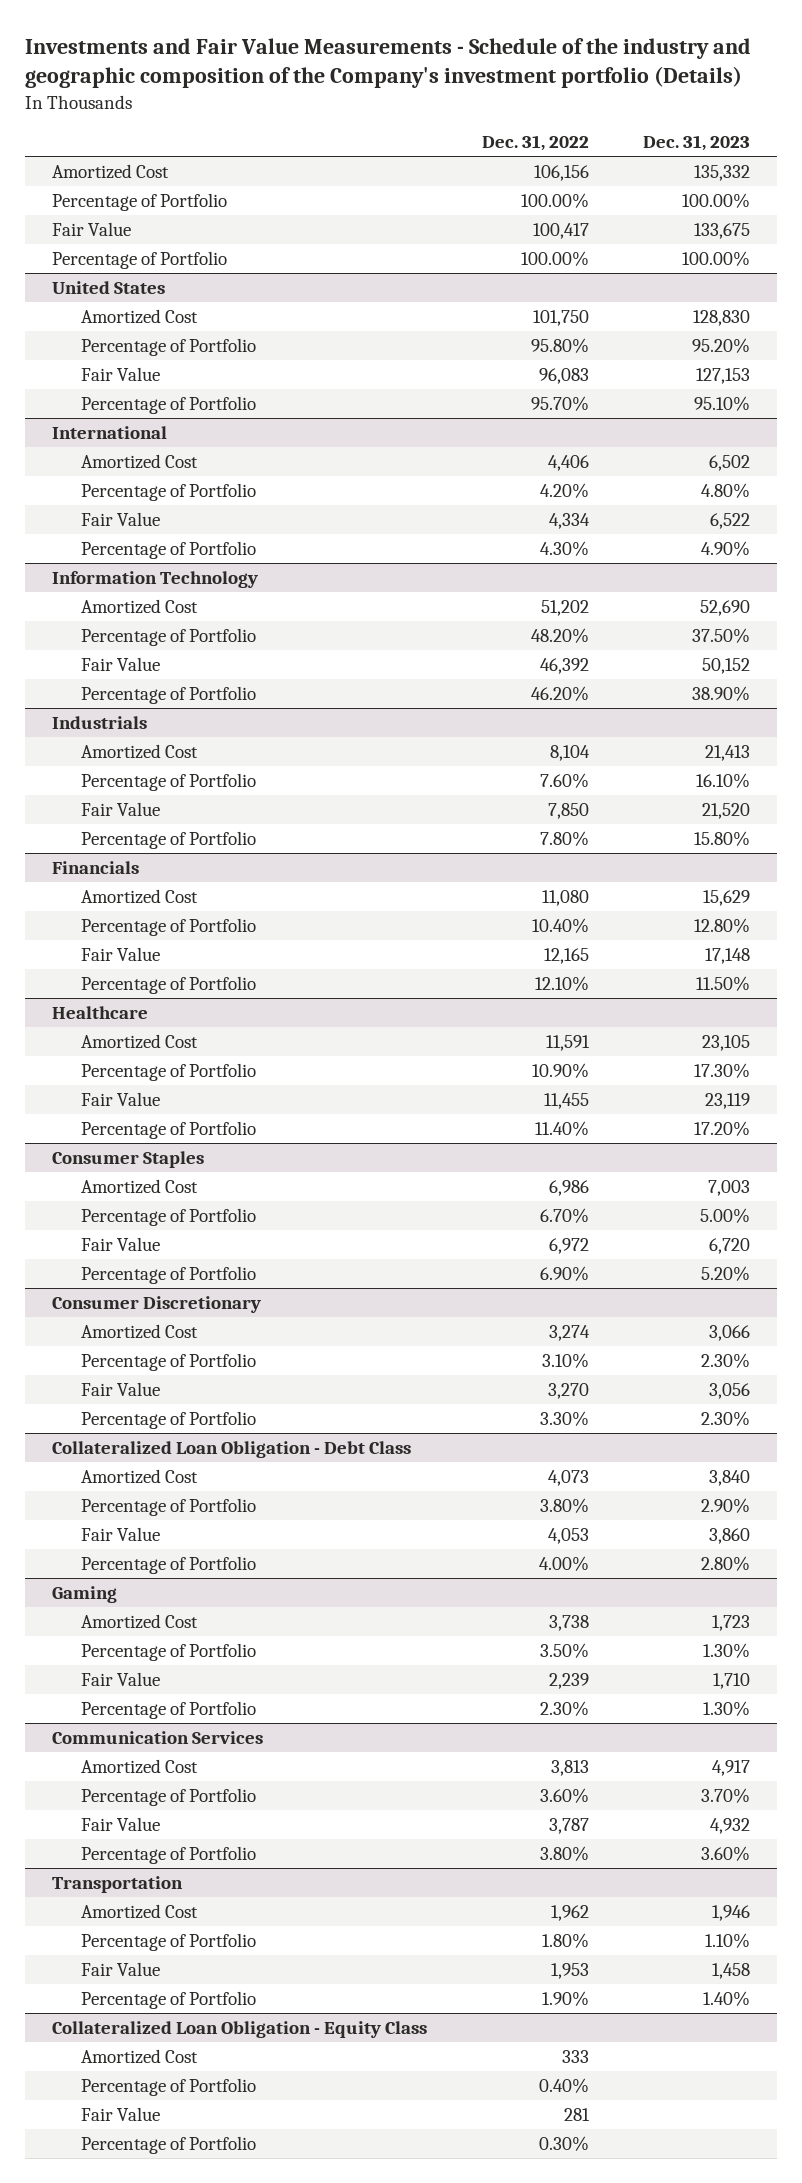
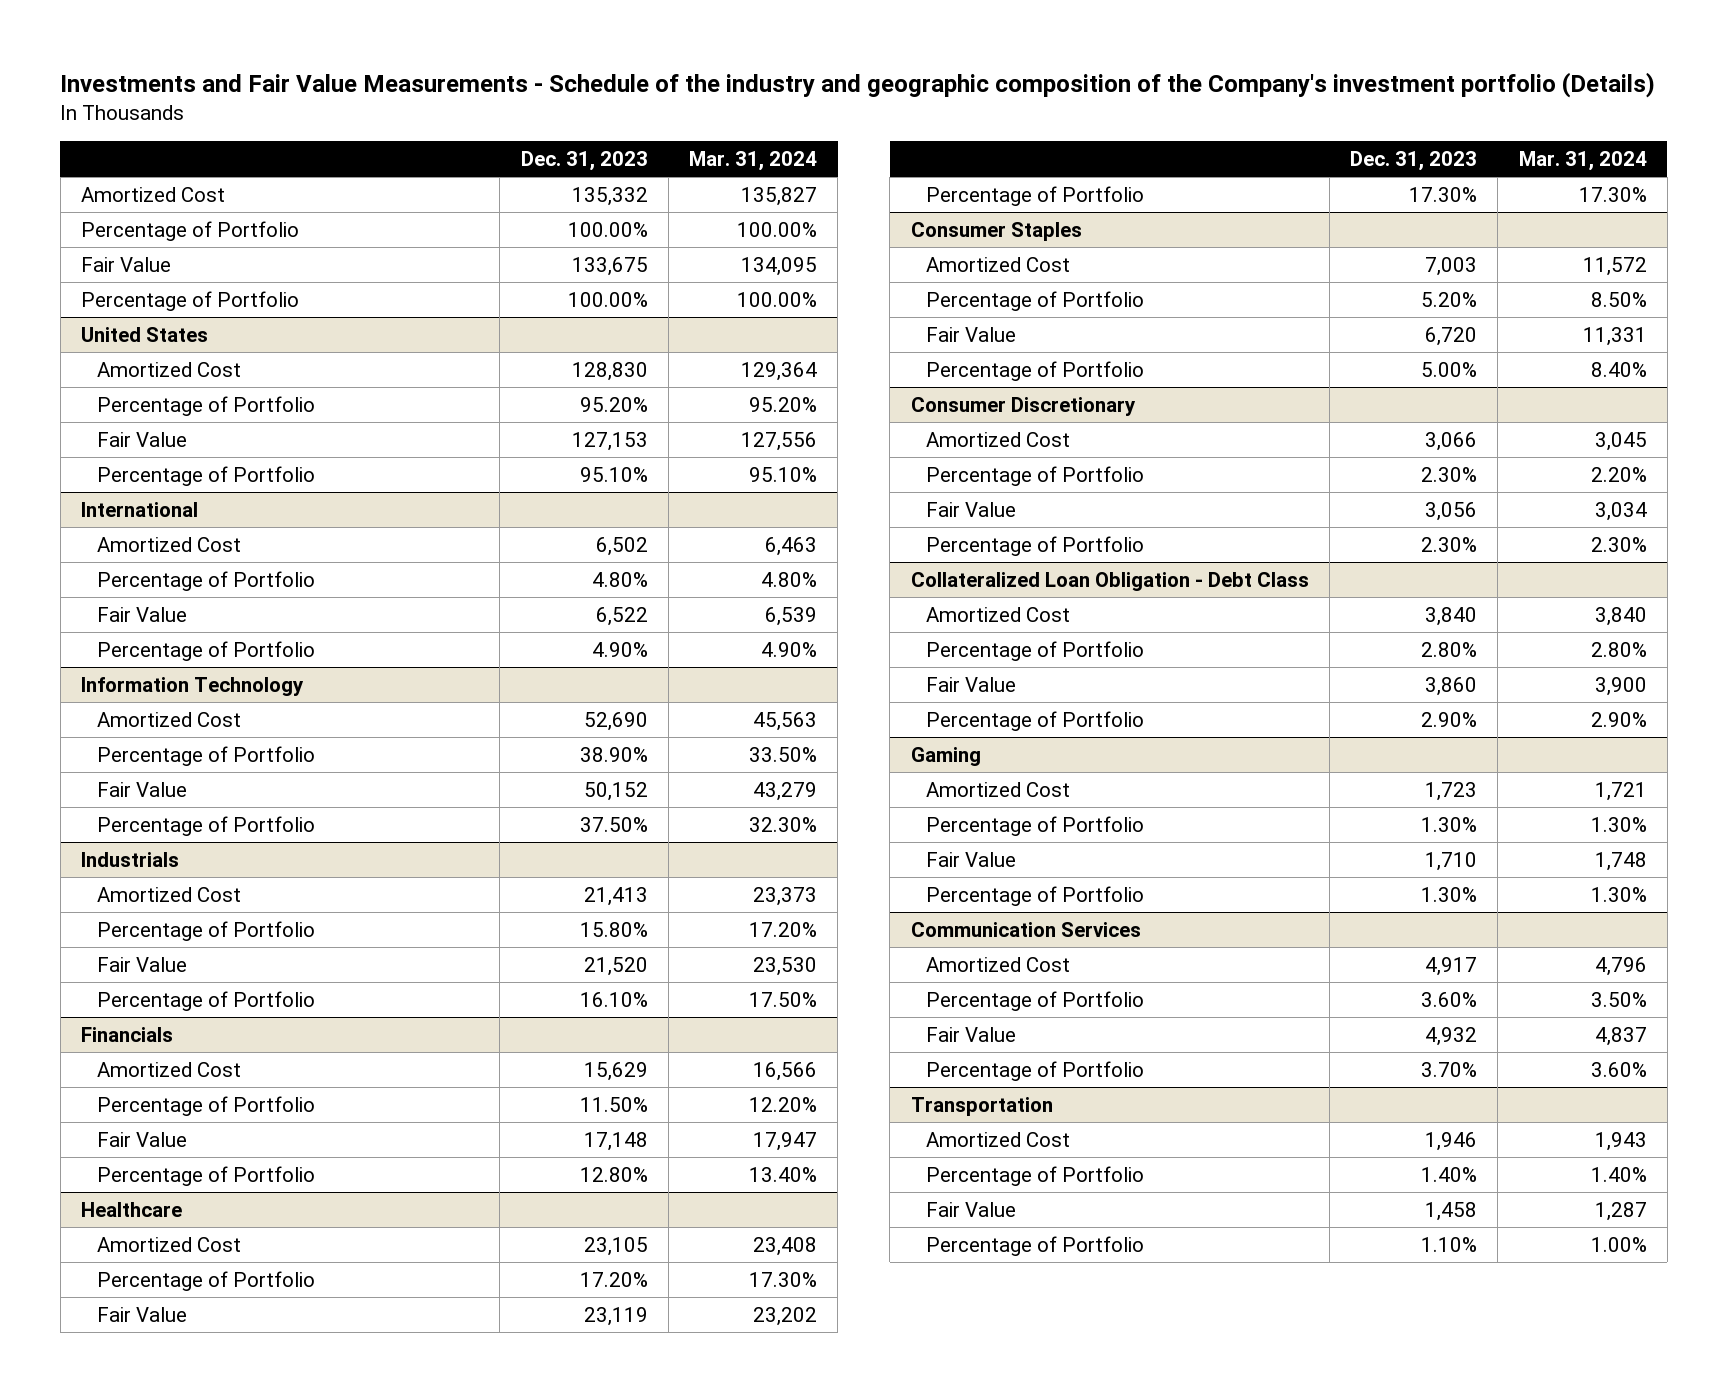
[481,135,589,152] Dec. 31, 2022 -> none
none -> [689,151,818,172] Mar. 31, 2024
[80,656,160,671] Fair Value -> [96,781,187,797] Fair Value
[80,627,256,646] Percentage of Portfolio -> [96,815,315,836] Percentage of Portfolio
[80,801,160,816] Fair Value -> [96,956,187,972] Fair Value
[80,772,256,791] Percentage of Portfolio -> [96,990,315,1011] Percentage of Portfolio
[80,946,160,961] Fair Value -> [96,1131,187,1147] Fair Value
[80,917,256,936] Percentage of Portfolio -> [96,1165,315,1186] Percentage of Portfolio
[80,1091,160,1106] Fair Value -> [96,1306,187,1322] Fair Value
[80,1062,256,1081] Percentage of Portfolio -> [926,185,1145,206] Percentage of Portfolio
[80,1236,160,1251] Fair Value -> [926,326,1017,342] Fair Value
[80,1207,256,1226] Percentage of Portfolio -> [926,360,1145,381] Percentage of Portfolio
[80,1526,160,1541] Fair Value -> [926,676,1017,692] Fair Value
[80,1497,256,1516] Percentage of Portfolio -> [926,710,1145,731] Percentage of Portfolio
[80,1816,160,1831] Fair Value -> [926,1026,1017,1042] Fair Value
[80,1787,256,1806] Percentage of Portfolio -> [926,1060,1145,1081] Percentage of Portfolio
[52,2020,428,2038] Collateralized Loan Obligation - Equity Class -> none
[80,2048,198,2064] Amortized Cost -> none
[80,2077,256,2096] Percentage of Portfolio -> none
[80,2106,160,2121] Fair Value -> none
[80,2135,256,2154] Percentage of Portfolio -> none
[80,1961,160,1976] Fair Value -> [926,1201,1017,1217] Fair Value
[80,1932,256,1951] Percentage of Portfolio -> [926,1235,1145,1256] Percentage of Portfolio

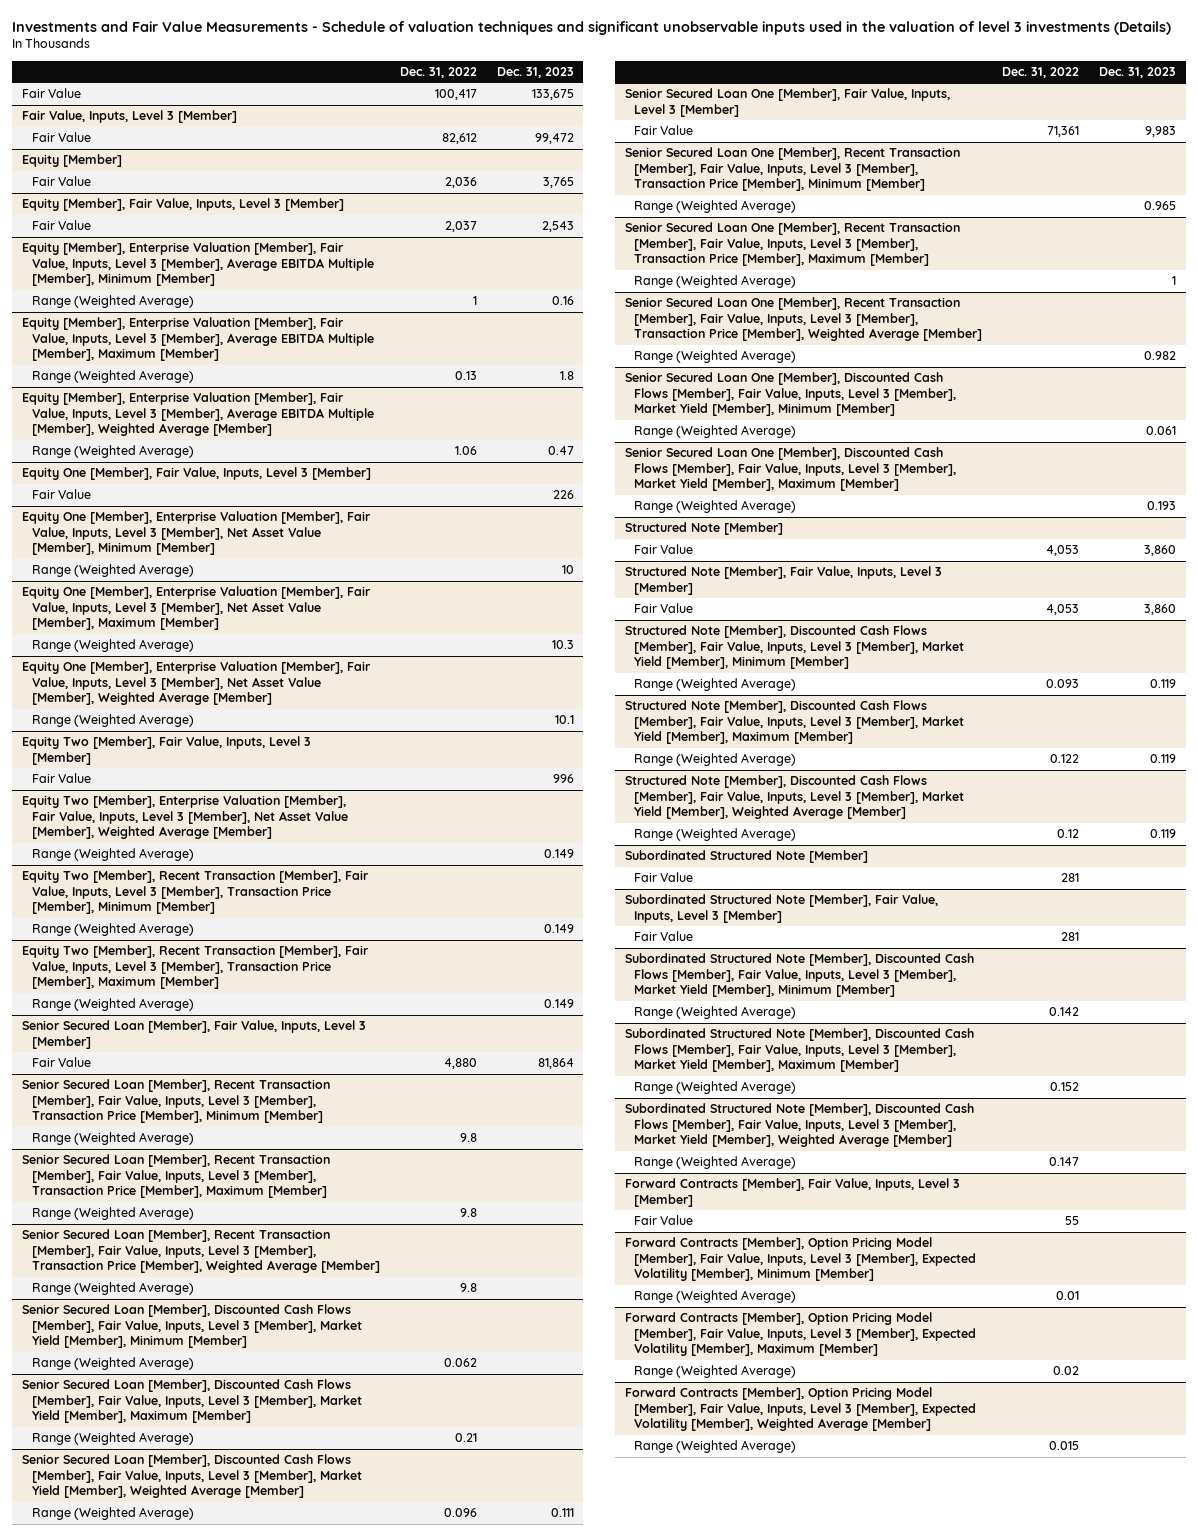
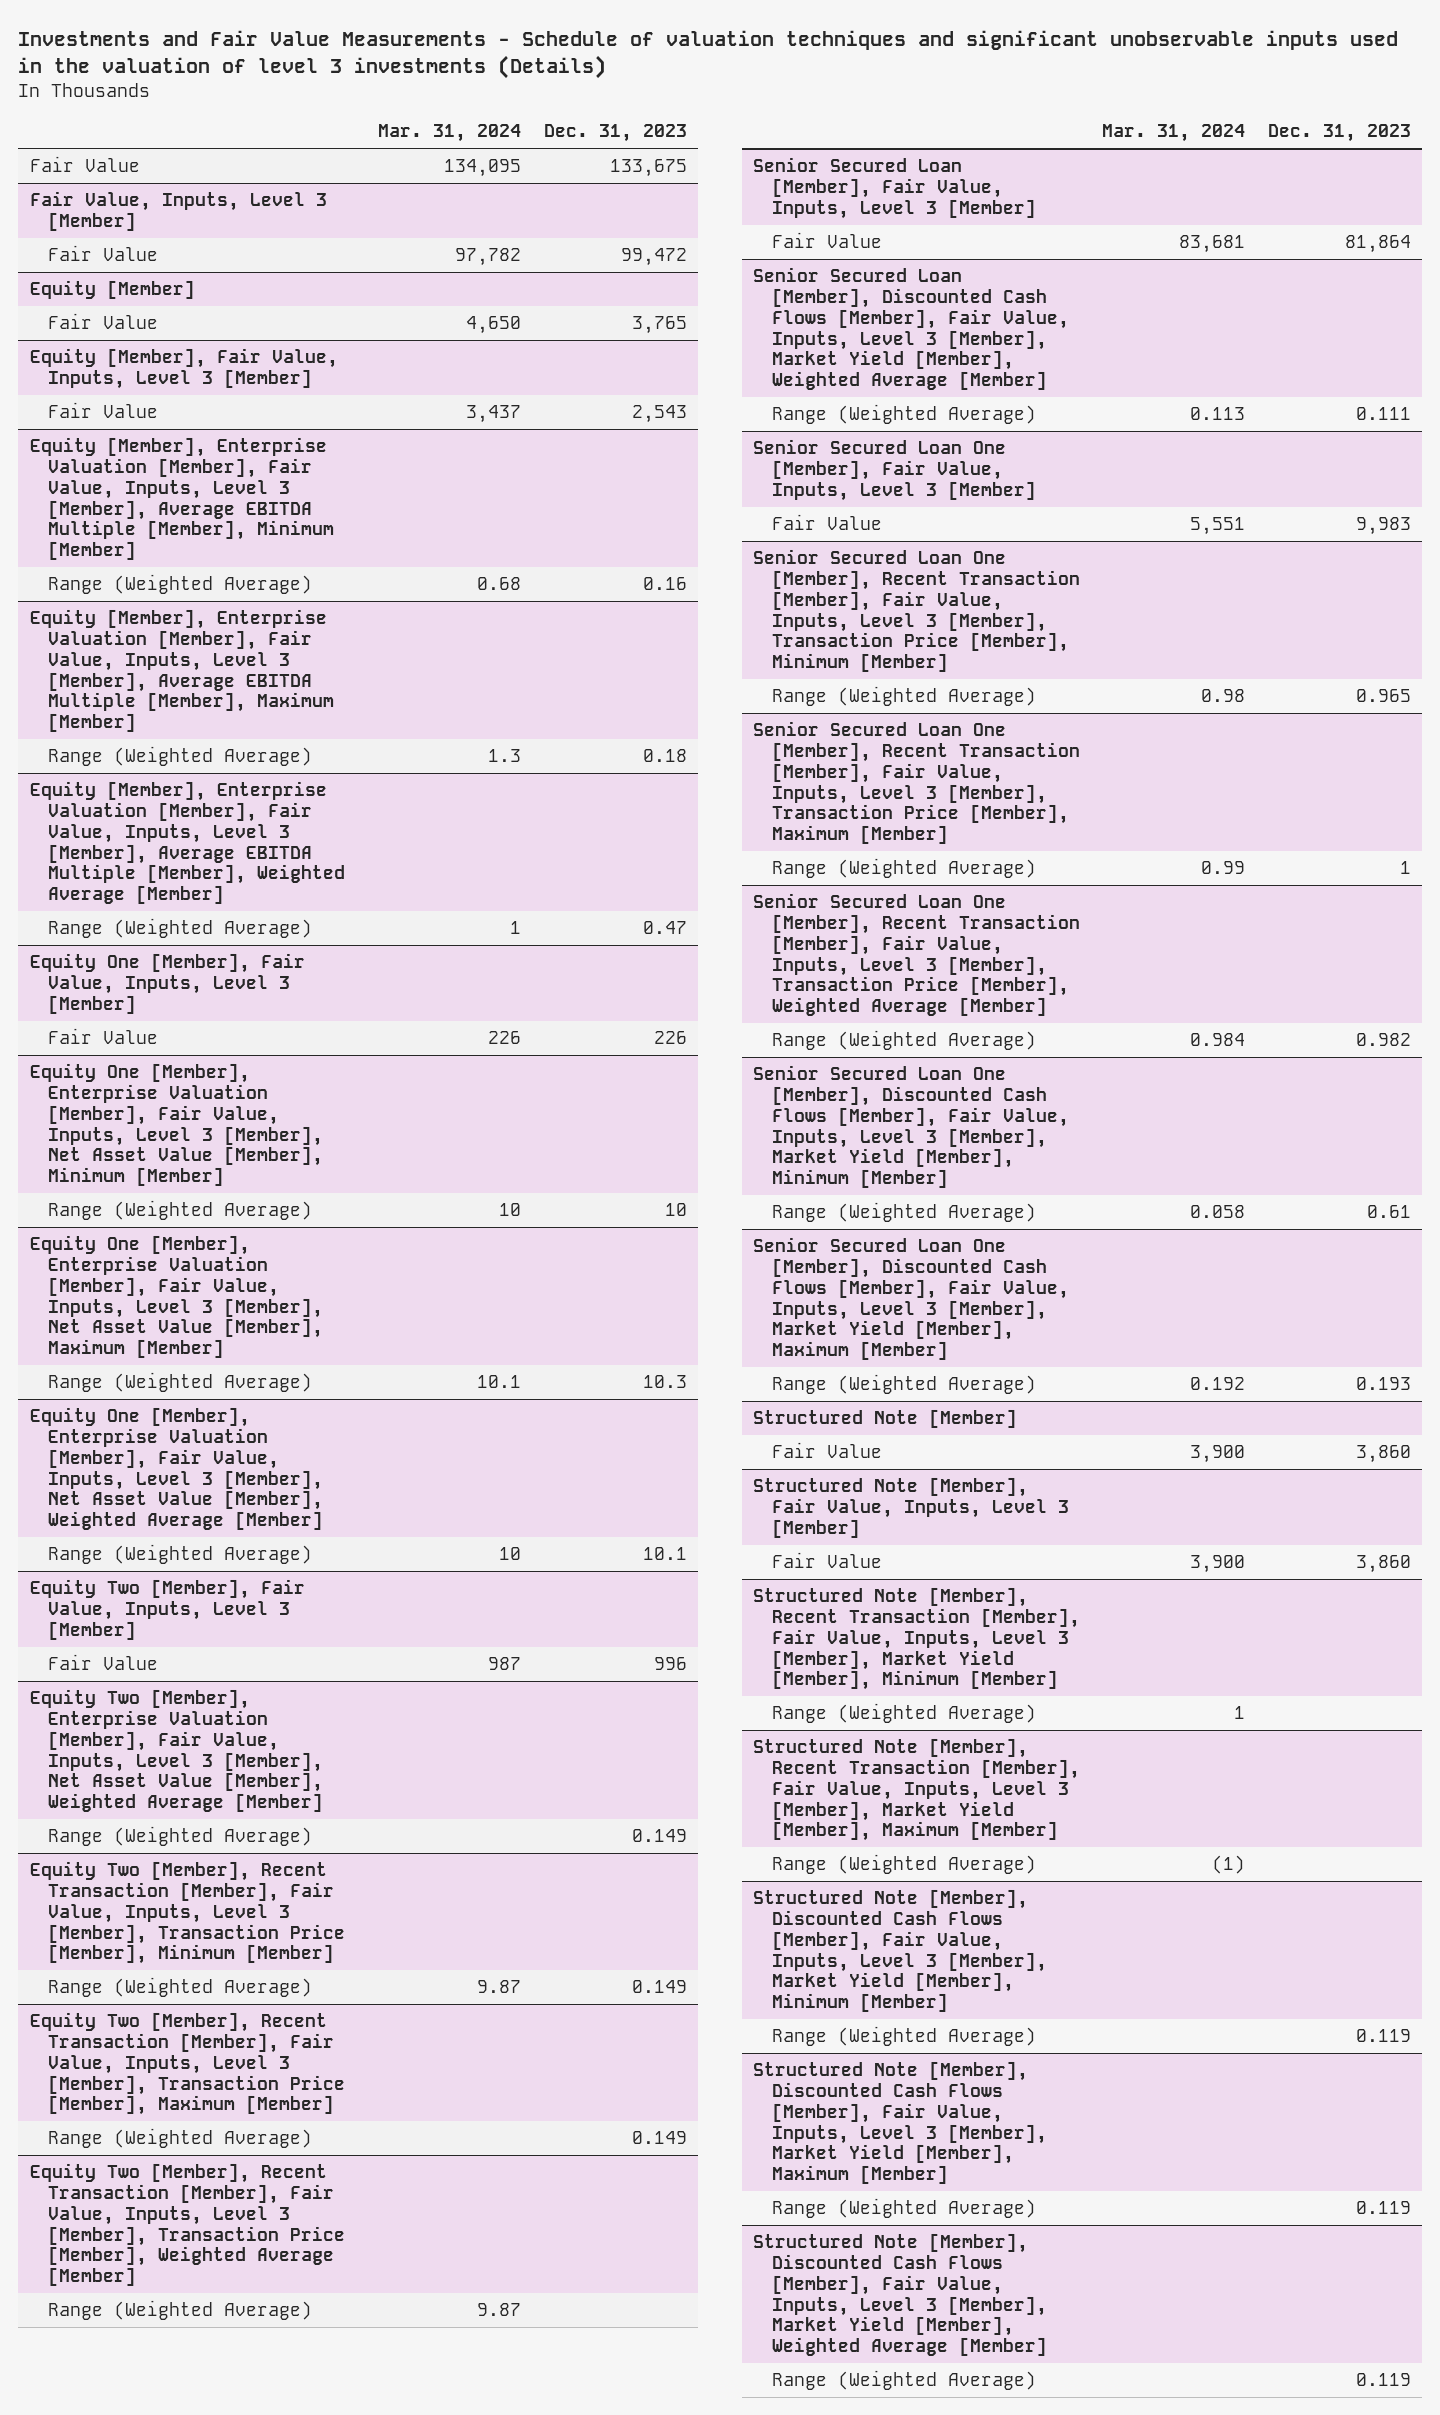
[399,67,477,79] Dec. 31, 2022 -> none
none -> [378,124,522,143] Mar. 31, 2024
[559,371,574,381] 1.8 -> [642,749,687,763] 0.18
none -> [29,2163,345,2287] Equity Two [Member], Recent Transaction [Member], Fair Value, Inputs, Level 3 [Member], Transaction Price [Member], Weighted Average [Member]
none -> [47,2300,312,2321] Range (Weighted Average)
[22,1079,331,1124] Senior Secured Loan [Member], Recent Transaction [Member], Fair Value, Inputs, Level 3 [Member], Transaction Price [Member], Minimum [Member] -> none
[31,1132,194,1146] Range (Weighted Average) -> none
[22,1154,331,1199] Senior Secured Loan [Member], Recent Transaction [Member], Fair Value, Inputs, Level 3 [Member], Transaction Price [Member], Maximum [Member] -> none
[31,1207,194,1221] Range (Weighted Average) -> none
[22,1229,380,1274] Senior Secured Loan [Member], Recent Transaction [Member], Fair Value, Inputs, Level 3 [Member], Transaction Price [Member], Weighted Average [Member] -> none
[31,1282,194,1296] Range (Weighted Average) -> none
[22,1304,362,1349] Senior Secured Loan [Member], Discounted Cash Flows [Member], Fair Value, Inputs, Level 3 [Member], Market Yield [Member], Minimum [Member] -> none
[31,1357,194,1371] Range (Weighted Average) -> none
[22,1379,362,1424] Senior Secured Loan [Member], Discounted Cash Flows [Member], Fair Value, Inputs, Level 3 [Member], Market Yield [Member], Maximum [Member] -> none
[31,1432,194,1446] Range (Weighted Average) -> none
[1145,426,1176,436] 0.061 -> [1366,1205,1411,1219] 0.61
none -> [753,1587,1080,1691] Structured Note [Member], Recent Transaction [Member], Fair Value, Inputs, Level 3 [Member], Market Yield [Member], Minimum [Member]
none -> [771,1703,1036,1724] Range (Weighted Average)
none -> [753,1738,1080,1842] Structured Note [Member], Recent Transaction [Member], Fair Value, Inputs, Level 3 [Member], Market Yield [Member], Maximum [Member]
none -> [771,1854,1036,1875] Range (Weighted Average)
[624,850,868,864] Subordinated Structured Note [Member] -> none
[633,872,693,883] Fair Value -> none
[624,894,938,923] Subordinated Structured Note [Member], Fair Value, Inputs, Level 3 [Member] -> none
[633,931,693,942] Fair Value -> none
[624,953,974,998] Subordinated Structured Note [Member], Discounted Cash Flows [Member], Fair Value, Inputs, Level 3 [Member], Market Yield [Member], Minimum [Member] -> none
[633,1006,796,1020] Range (Weighted Average) -> none
[624,1028,974,1073] Subordinated Structured Note [Member], Discounted Cash Flows [Member], Fair Value, Inputs, Level 3 [Member], Market Yield [Member], Maximum [Member] -> none
[633,1081,796,1095] Range (Weighted Average) -> none
[624,1103,974,1148] Subordinated Structured Note [Member], Discounted Cash Flows [Member], Fair Value, Inputs, Level 3 [Member], Market Yield [Member], Weighted Average [Member] -> none
[633,1156,796,1170] Range (Weighted Average) -> none
[624,1178,960,1207] Forward Contracts [Member], Fair Value, Inputs, Level 3 [Member] -> none
[633,1215,693,1226] Fair Value -> none
[624,1237,976,1282] Forward Contracts [Member], Option Pricing Model [Member], Fair Value, Inputs, Level 3 [Member], Expected Volatility [Member], Minimum [Member] -> none
[633,1290,796,1304] Range (Weighted Average) -> none
[624,1312,976,1357] Forward Contracts [Member], Option Pricing Model [Member], Fair Value, Inputs, Level 3 [Member], Expected Volatility [Member], Maximum [Member] -> none
[633,1365,796,1379] Range (Weighted Average) -> none
[624,1387,976,1432] Forward Contracts [Member], Option Pricing Model [Member], Fair Value, Inputs, Level 3 [Member], Expected Volatility [Member], Weighted Average [Member] -> none
[633,1440,796,1454] Range (Weighted Average) -> none

